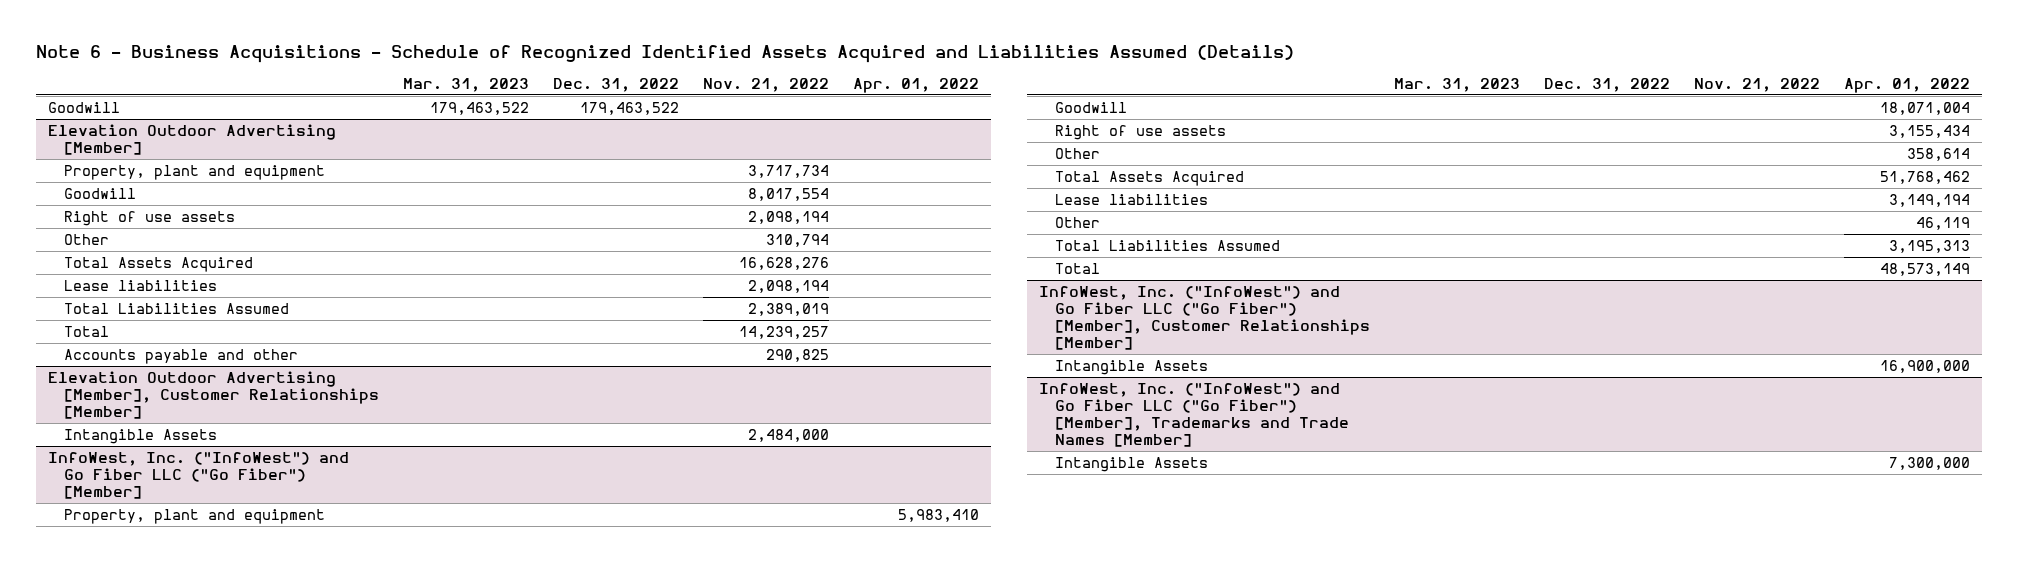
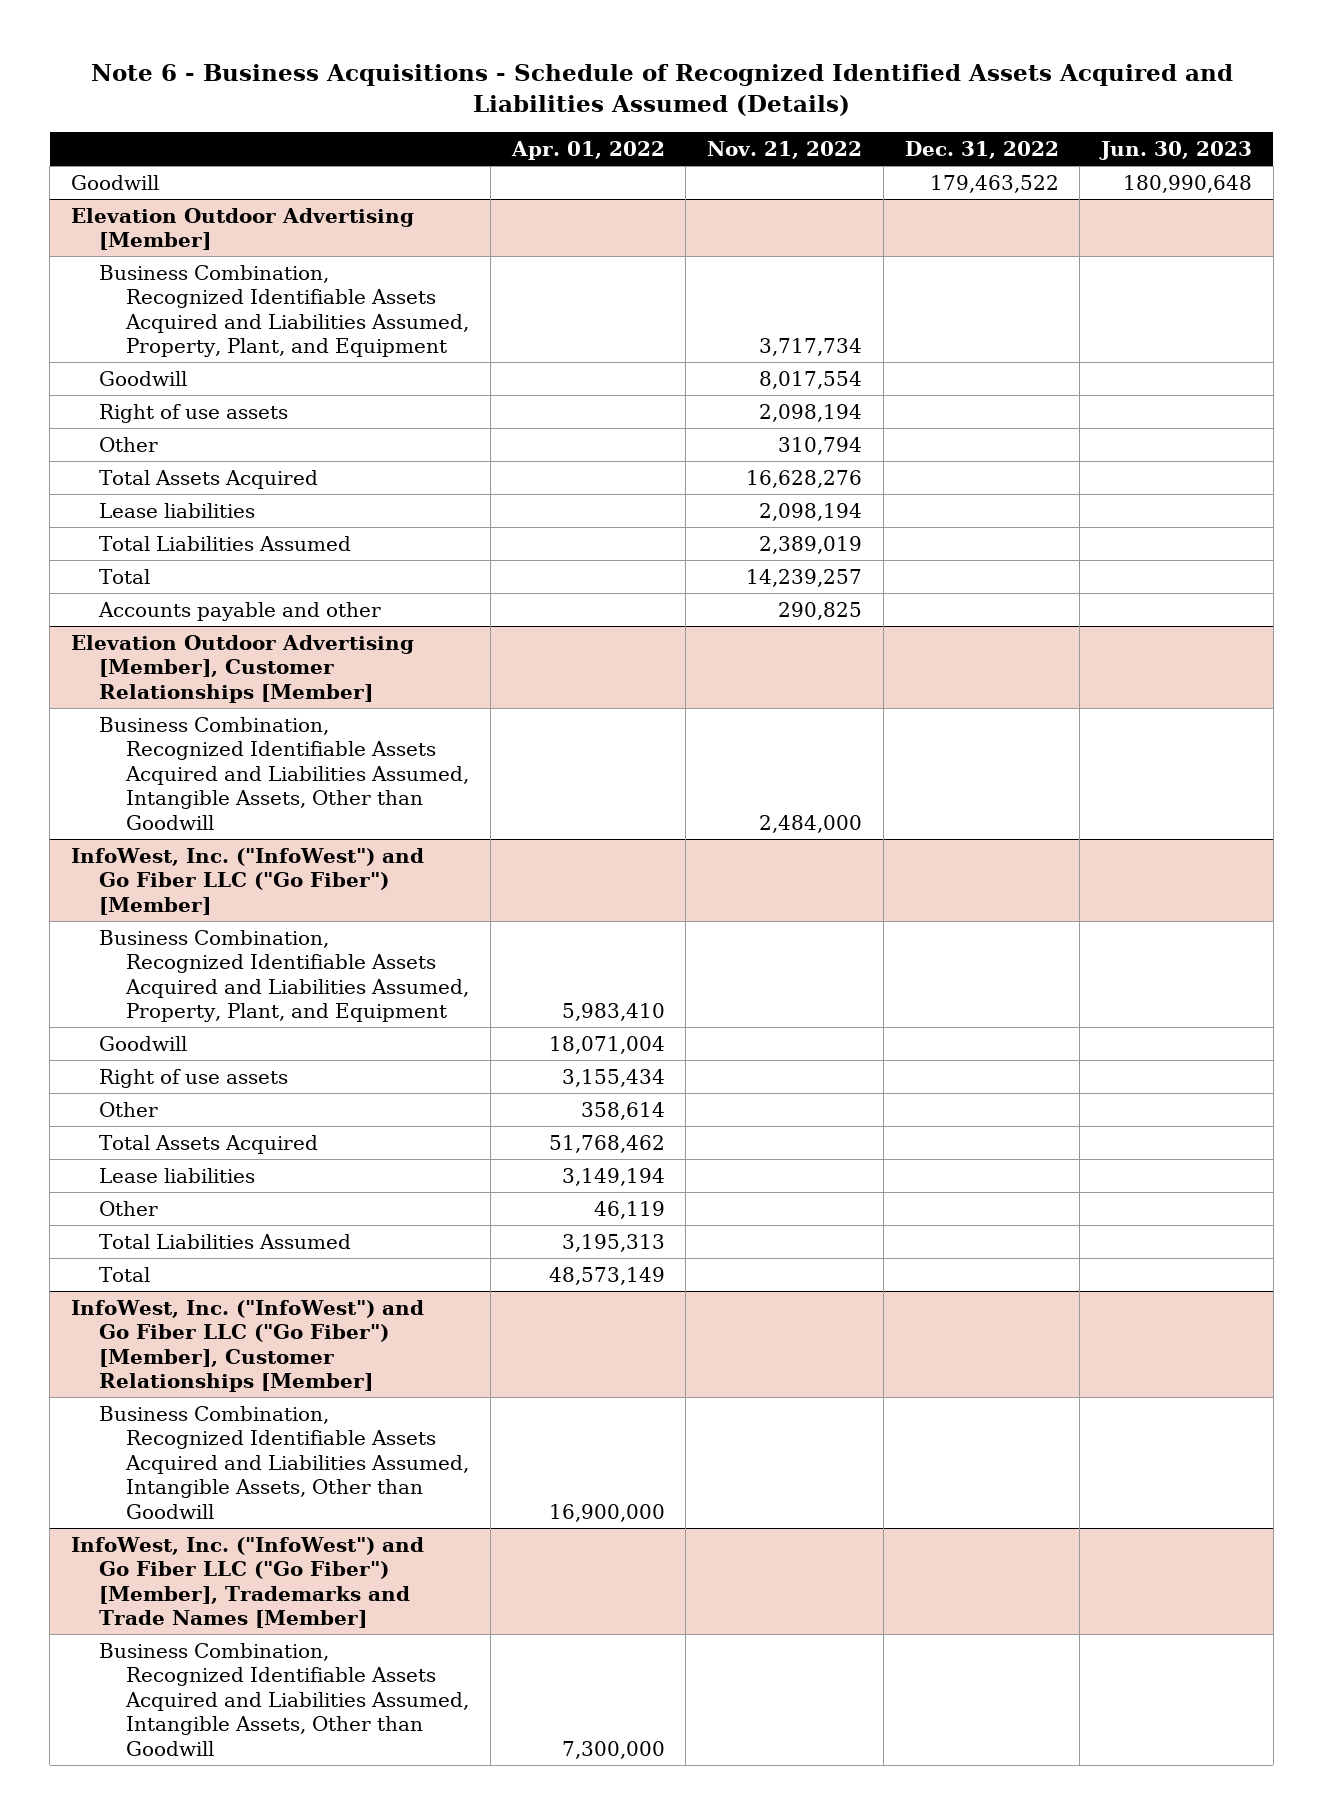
[402,77,529,92] Mar. 31, 2023 -> none
none -> [1099,141,1253,161] Jun. 30, 2023
[63,164,325,180] Property, plant and equipment -> [98,264,470,358] Business Combination, Recognized Identifiable Assets Acquired and Liabilities Assumed, Property, Plant, and Equipment
[63,428,217,444] Intangible Assets -> [98,716,470,830] Business Combination, Recognized Identifiable Assets Acquired and Liabilities Assumed, Intangible Assets, Other than Goodwill
[63,508,325,524] Property, plant and equipment -> [98,929,470,1023] Business Combination, Recognized Identifiable Assets Acquired and Liabilities Assumed, Property, Plant, and Equipment
[1054,359,1208,375] Intangible Assets -> [98,1405,470,1519] Business Combination, Recognized Identifiable Assets Acquired and Liabilities Assumed, Intangible Assets, Other than Goodwill
[1054,456,1208,472] Intangible Assets -> [98,1642,470,1756] Business Combination, Recognized Identifiable Assets Acquired and Liabilities Assumed, Intangible Assets, Other than Goodwill

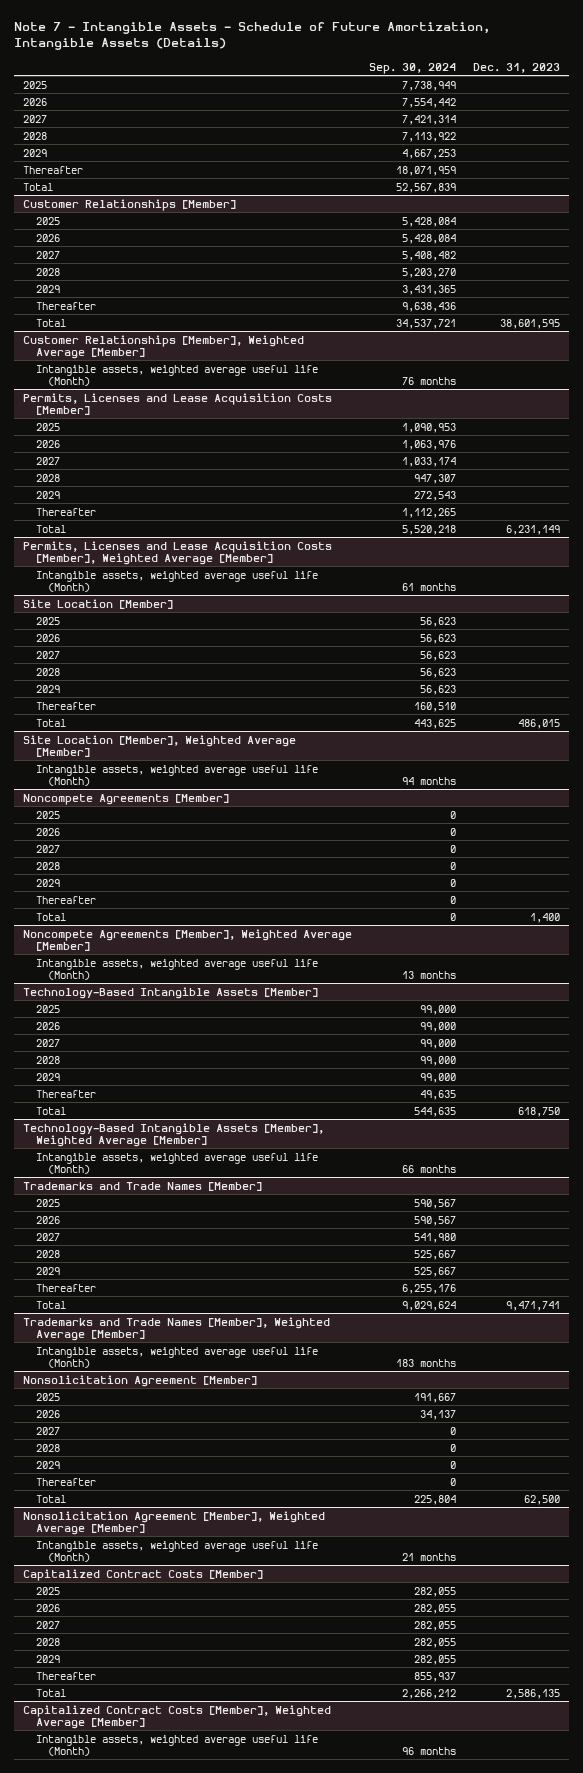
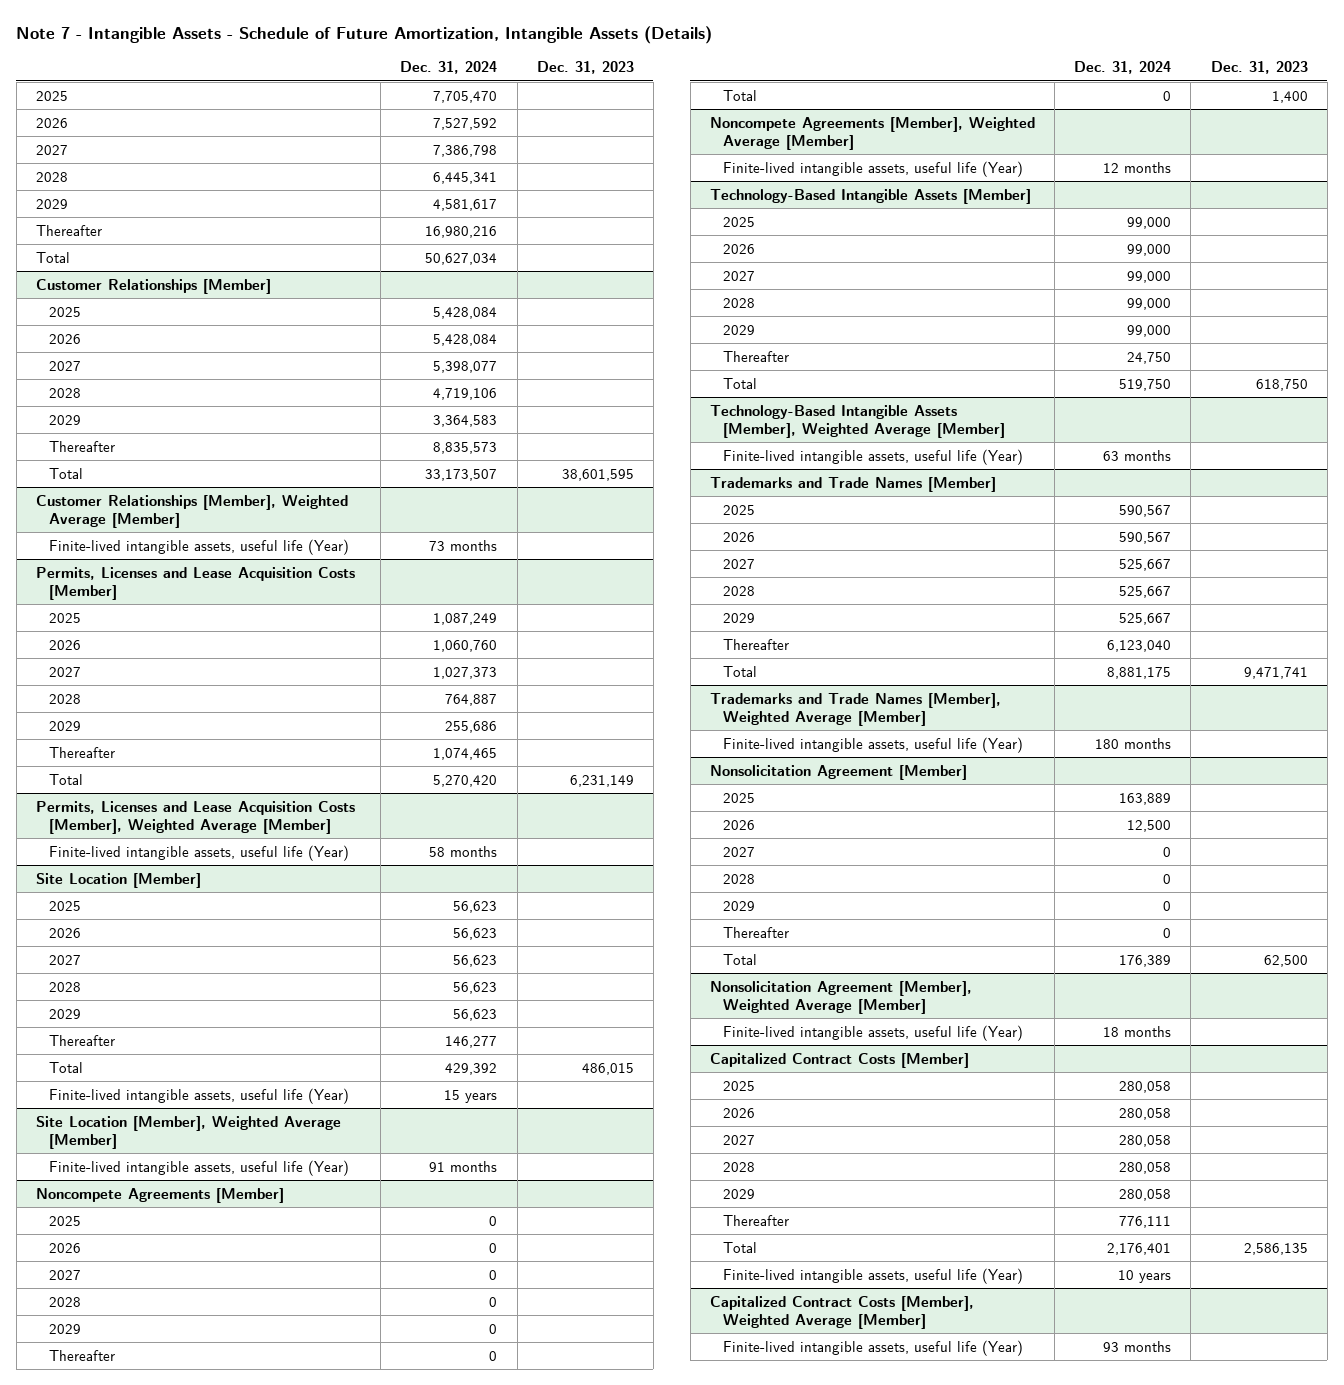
[369,62,457,74] Sep. 30, 2024 -> none
none -> [400,61,498,75] Dec. 31, 2024
[35,364,318,387] Intangible assets, weighted average useful life (Month) -> [49,538,350,555] Finite-lived intangible assets, useful life (Year)
[35,570,318,593] Intangible assets, weighted average useful life (Month) -> [49,844,350,861] Finite-lived intangible assets, useful life (Year)
none -> [49,1087,350,1104] Finite-lived intangible assets, useful life (Year)
[35,764,318,787] Intangible assets, weighted average useful life (Month) -> [49,1159,350,1176] Finite-lived intangible assets, useful life (Year)
[35,958,318,981] Intangible assets, weighted average useful life (Month) -> [723,160,1024,177] Finite-lived intangible assets, useful life (Year)
[35,1152,318,1175] Intangible assets, weighted average useful life (Month) -> [723,448,1024,465] Finite-lived intangible assets, useful life (Year)
[35,1346,318,1369] Intangible assets, weighted average useful life (Month) -> [723,736,1024,753] Finite-lived intangible assets, useful life (Year)
[35,1540,318,1563] Intangible assets, weighted average useful life (Month) -> [723,1024,1024,1041] Finite-lived intangible assets, useful life (Year)
none -> [723,1267,1024,1284] Finite-lived intangible assets, useful life (Year)
[35,1734,318,1757] Intangible assets, weighted average useful life (Month) -> [723,1339,1024,1356] Finite-lived intangible assets, useful life (Year)

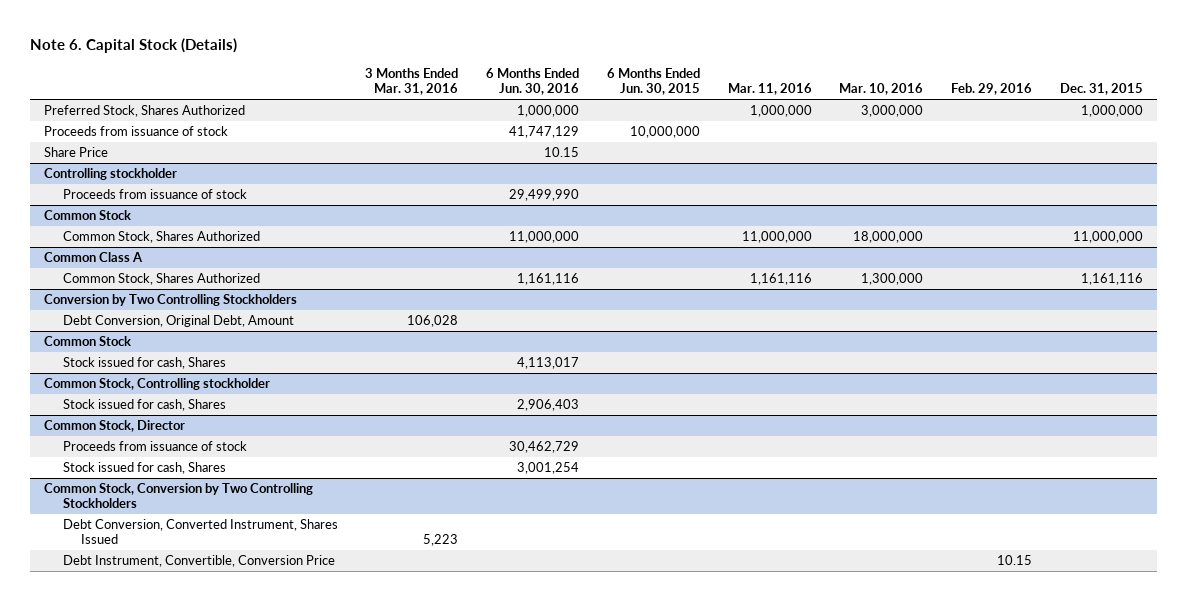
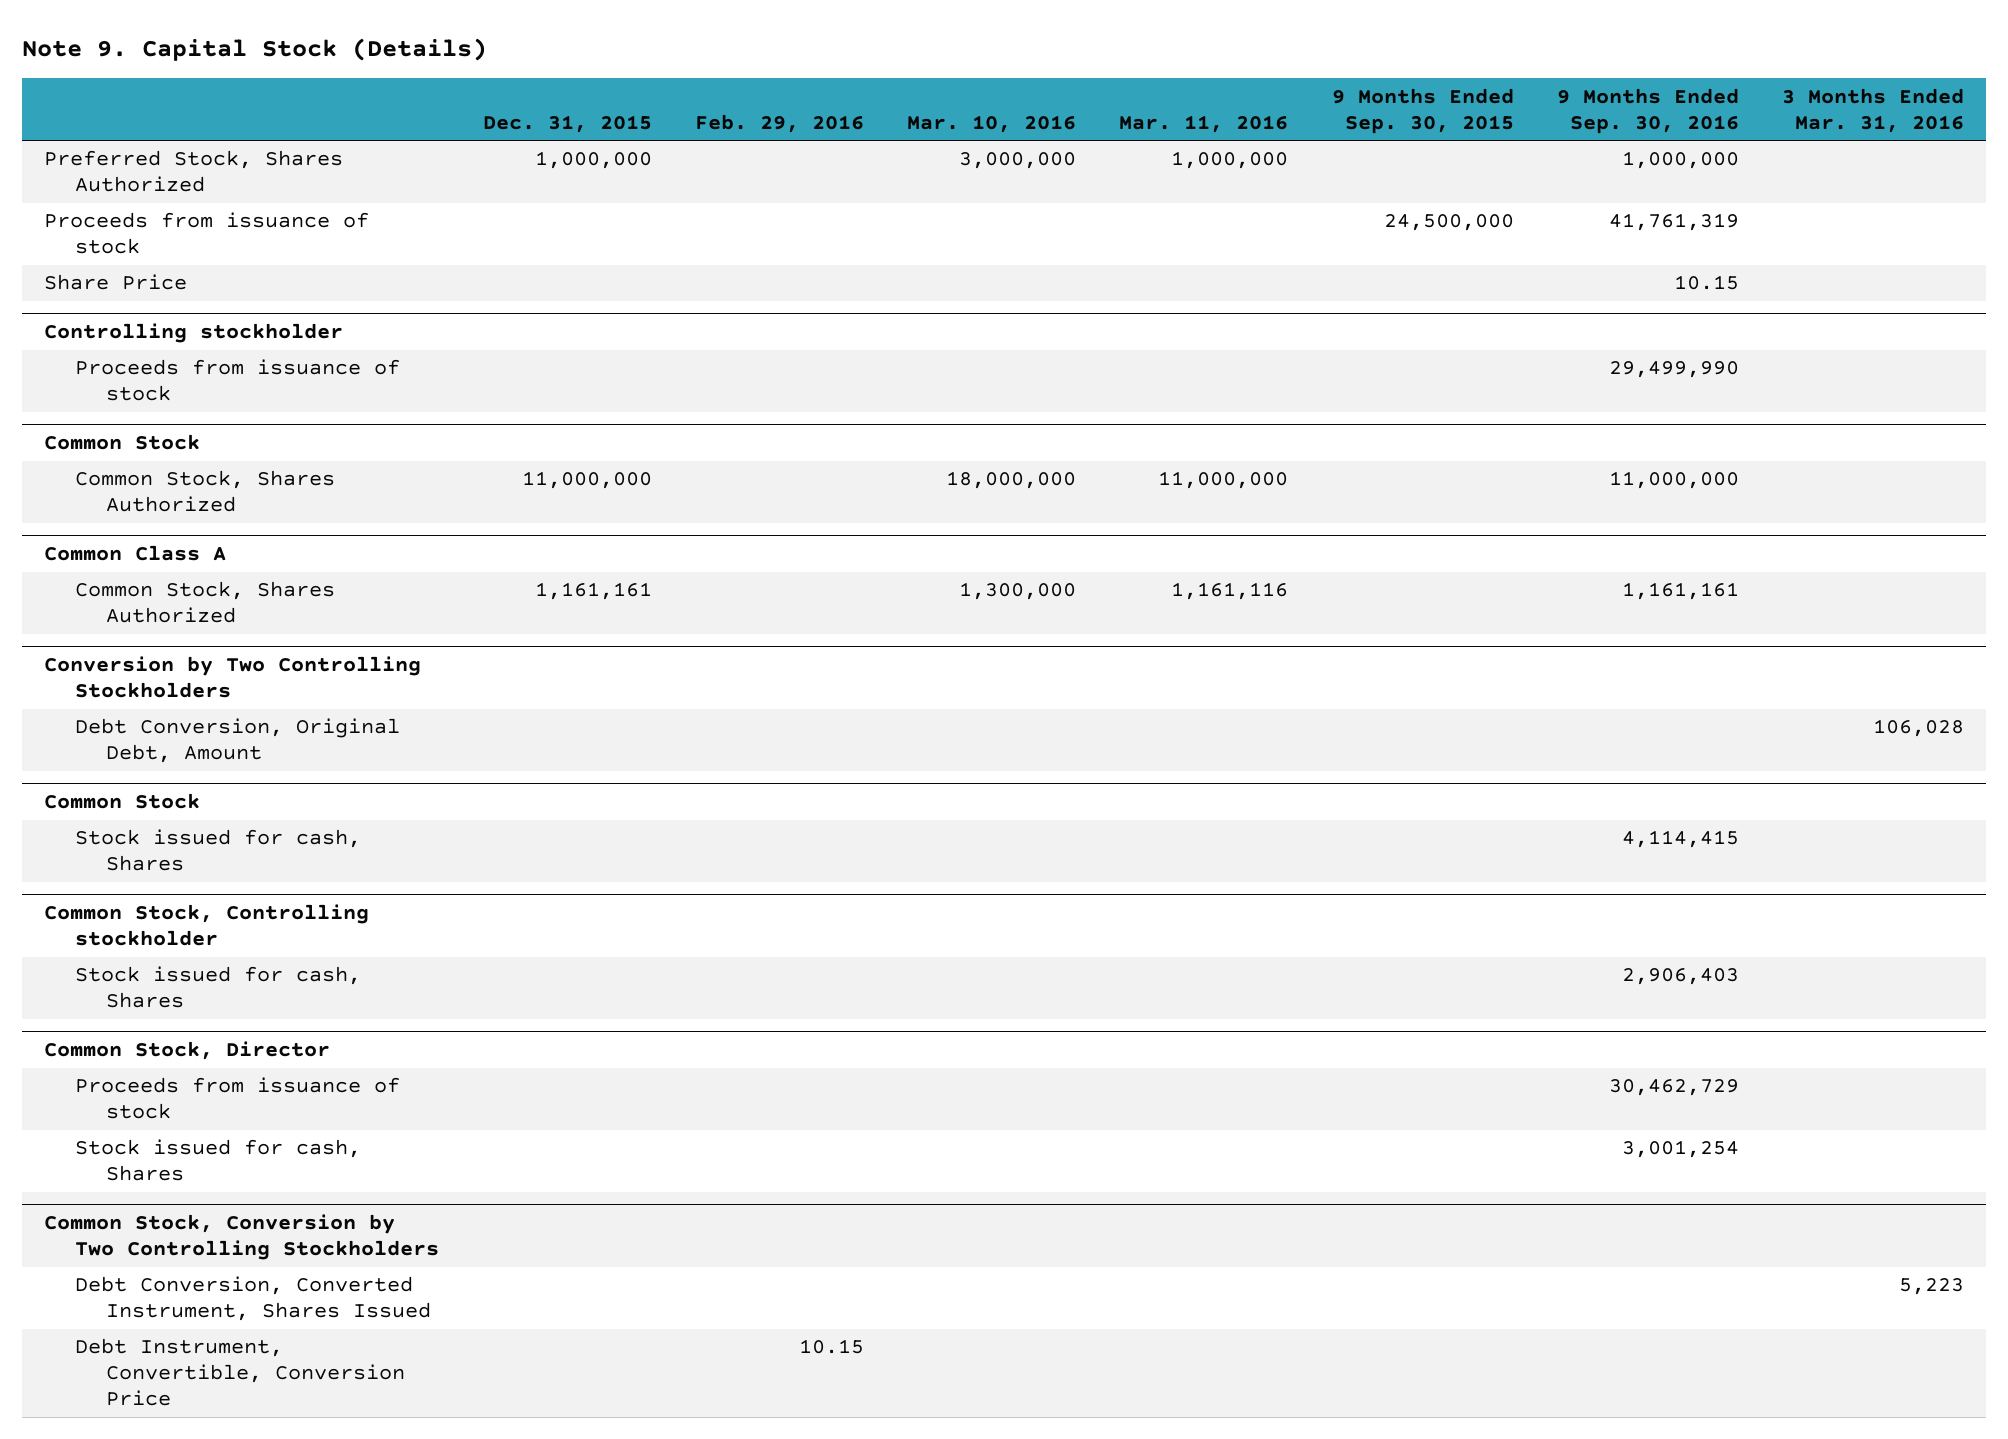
[30,38,238,54] Note 6. Capital Stock (Details) -> [22,38,488,62] Note 9. Capital Stock (Details)
[486,68,580,96] 6 Months Ended Jun. 30, 2016 -> none
[606,68,700,96] 6 Months Ended Jun. 30, 2015 -> none
none -> [1331,87,1514,134] 9 Months Ended Sep. 30, 2015
none -> [1557,87,1740,134] 9 Months Ended Sep. 30, 2016
[1080,273,1143,286] 1,161,116 -> [534,582,652,601] 1,161,161

